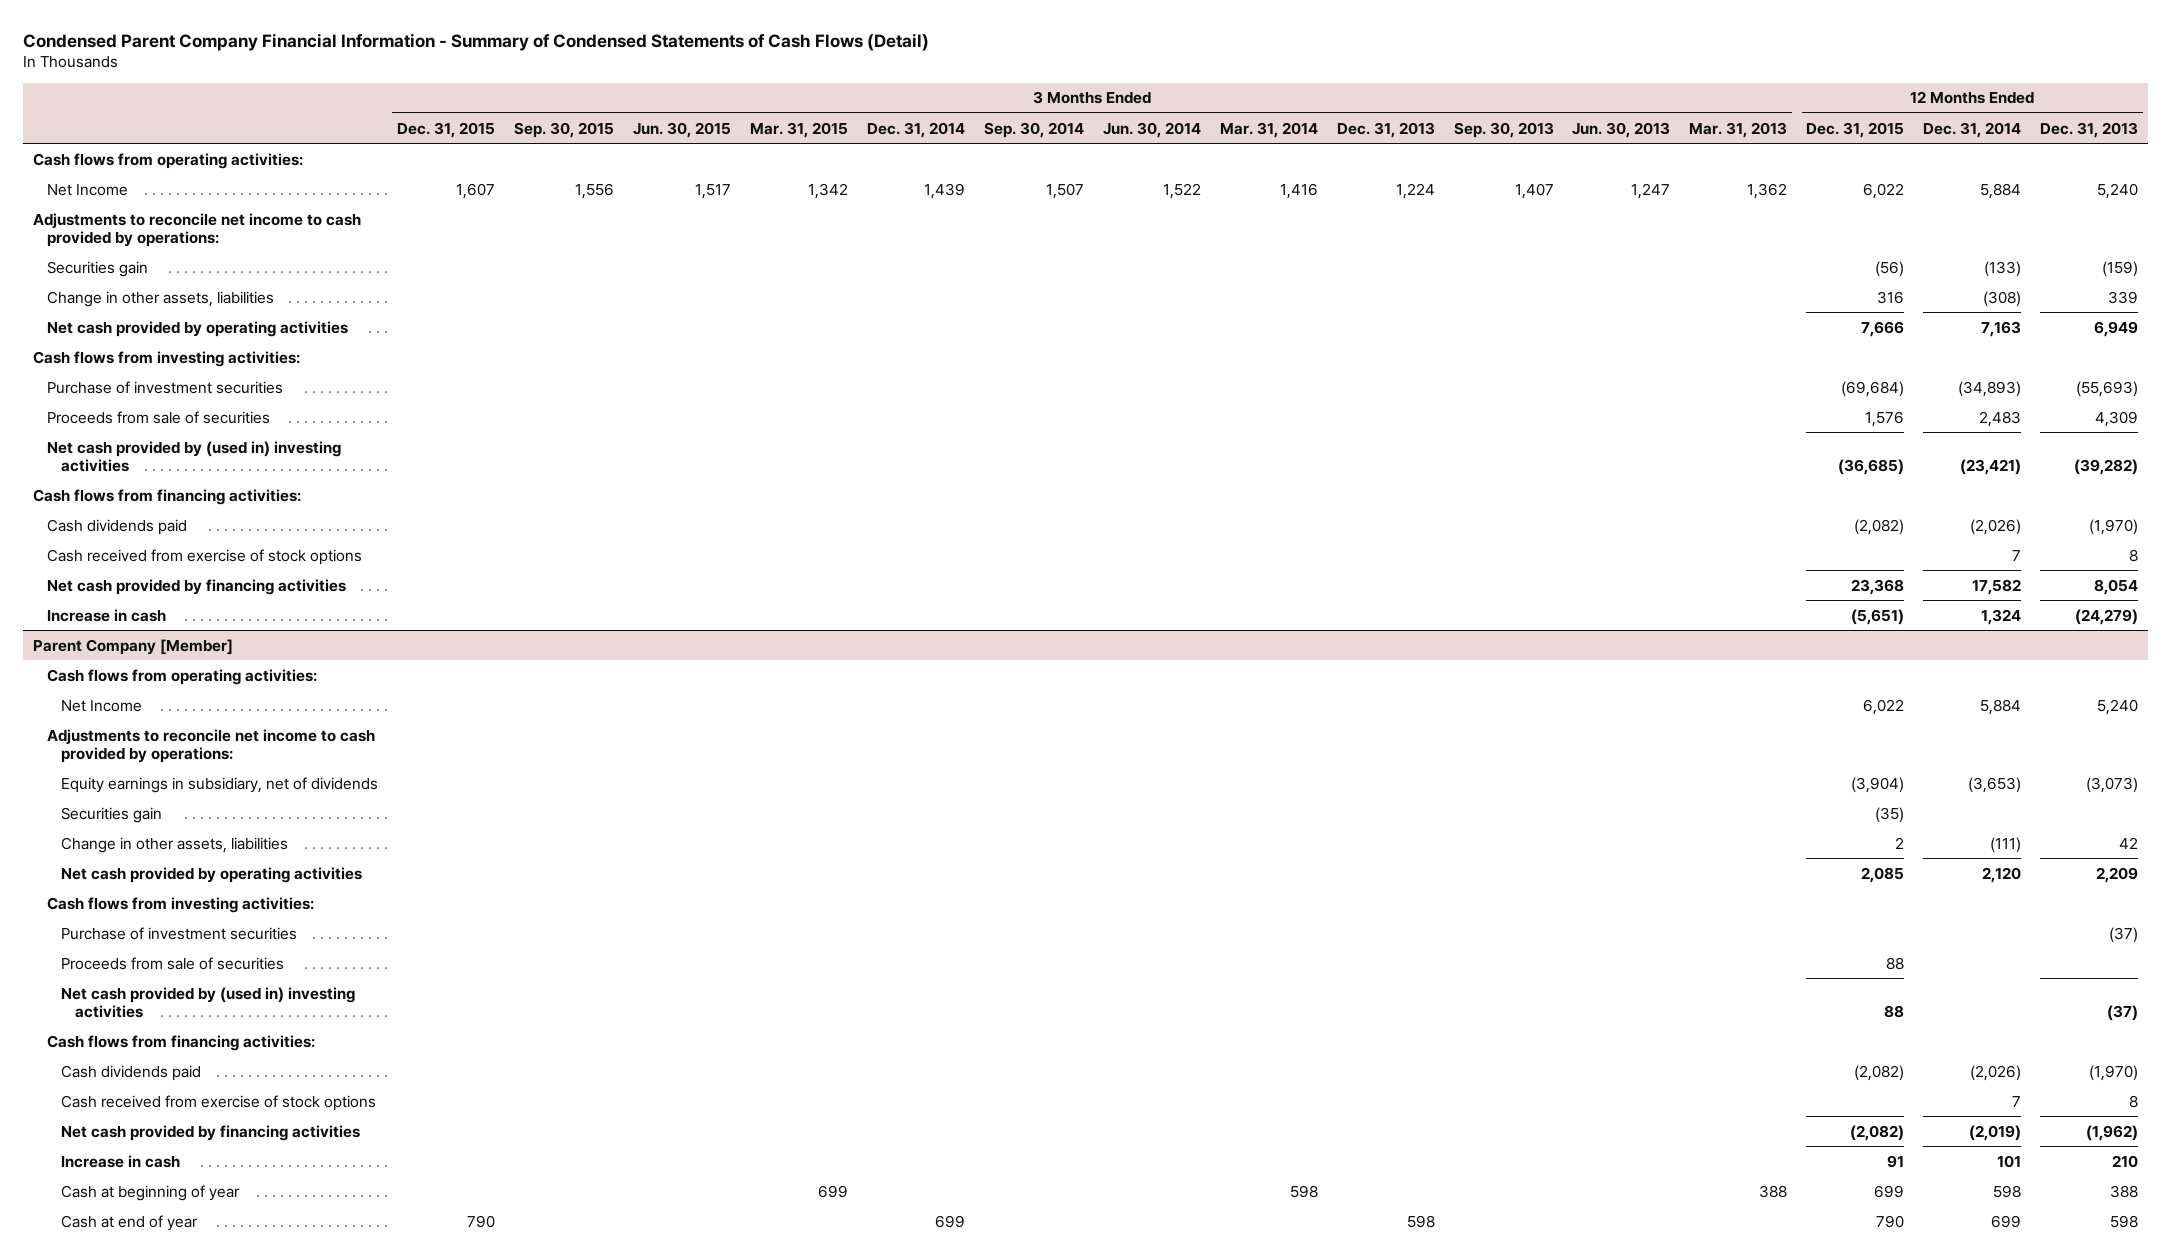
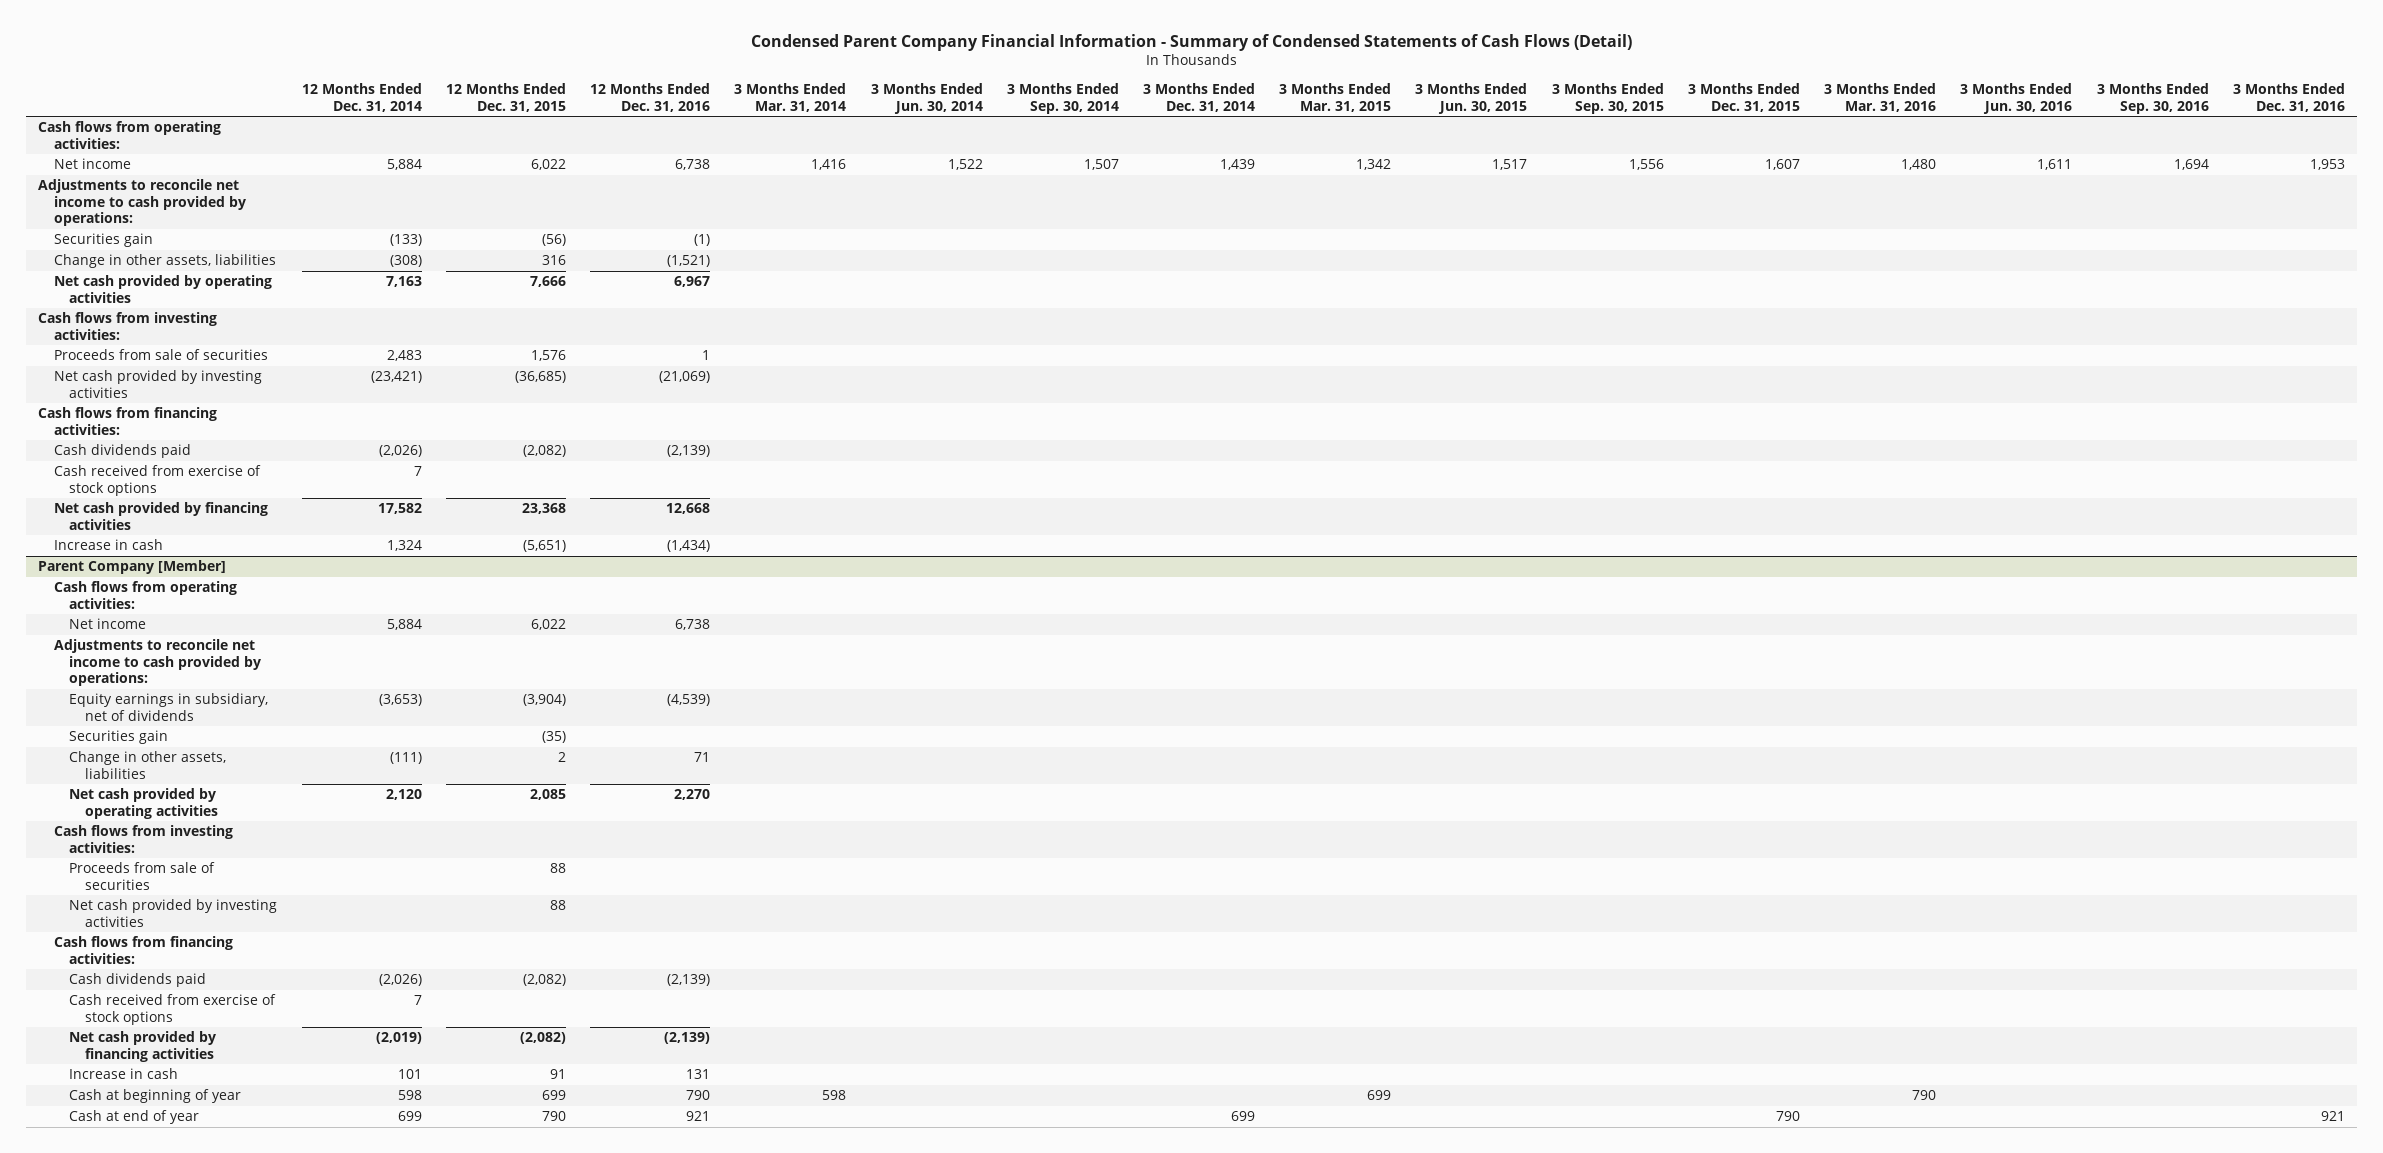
[1336,121,1435,138] Dec. 31, 2013 -> none
[1453,121,1554,138] Sep. 30, 2013 -> none
[1572,121,1671,138] Jun. 30, 2013 -> none
[1689,121,1788,138] Mar. 31, 2013 -> none
[2040,121,2139,138] Dec. 31, 2013 -> none
none -> [590,83,711,112] 12 Months Ended Dec. 31, 2016
none -> [1824,83,1937,112] 3 Months Ended Mar. 31, 2016
none -> [1960,83,2073,114] 3 Months Ended Jun. 30, 2016
none -> [2096,83,2209,114] 3 Months Ended Sep. 30, 2016
none -> [2232,83,2345,112] 3 Months Ended Dec. 31, 2016
[46,183,128,196] Net Income -> [53,158,131,170] Net income
[46,380,283,394] Purchase of investment securities -> none
[46,440,341,472] Net cash provided by (used in) investing activities -> [53,370,262,398] Net cash provided by investing activities
[61,699,143,712] Net Income -> [69,618,147,630] Net income
[61,926,298,940] Purchase of investment securities -> none
[61,986,356,1018] Net cash provided by (used in) investing activities -> [69,899,278,927] Net cash provided by investing activities

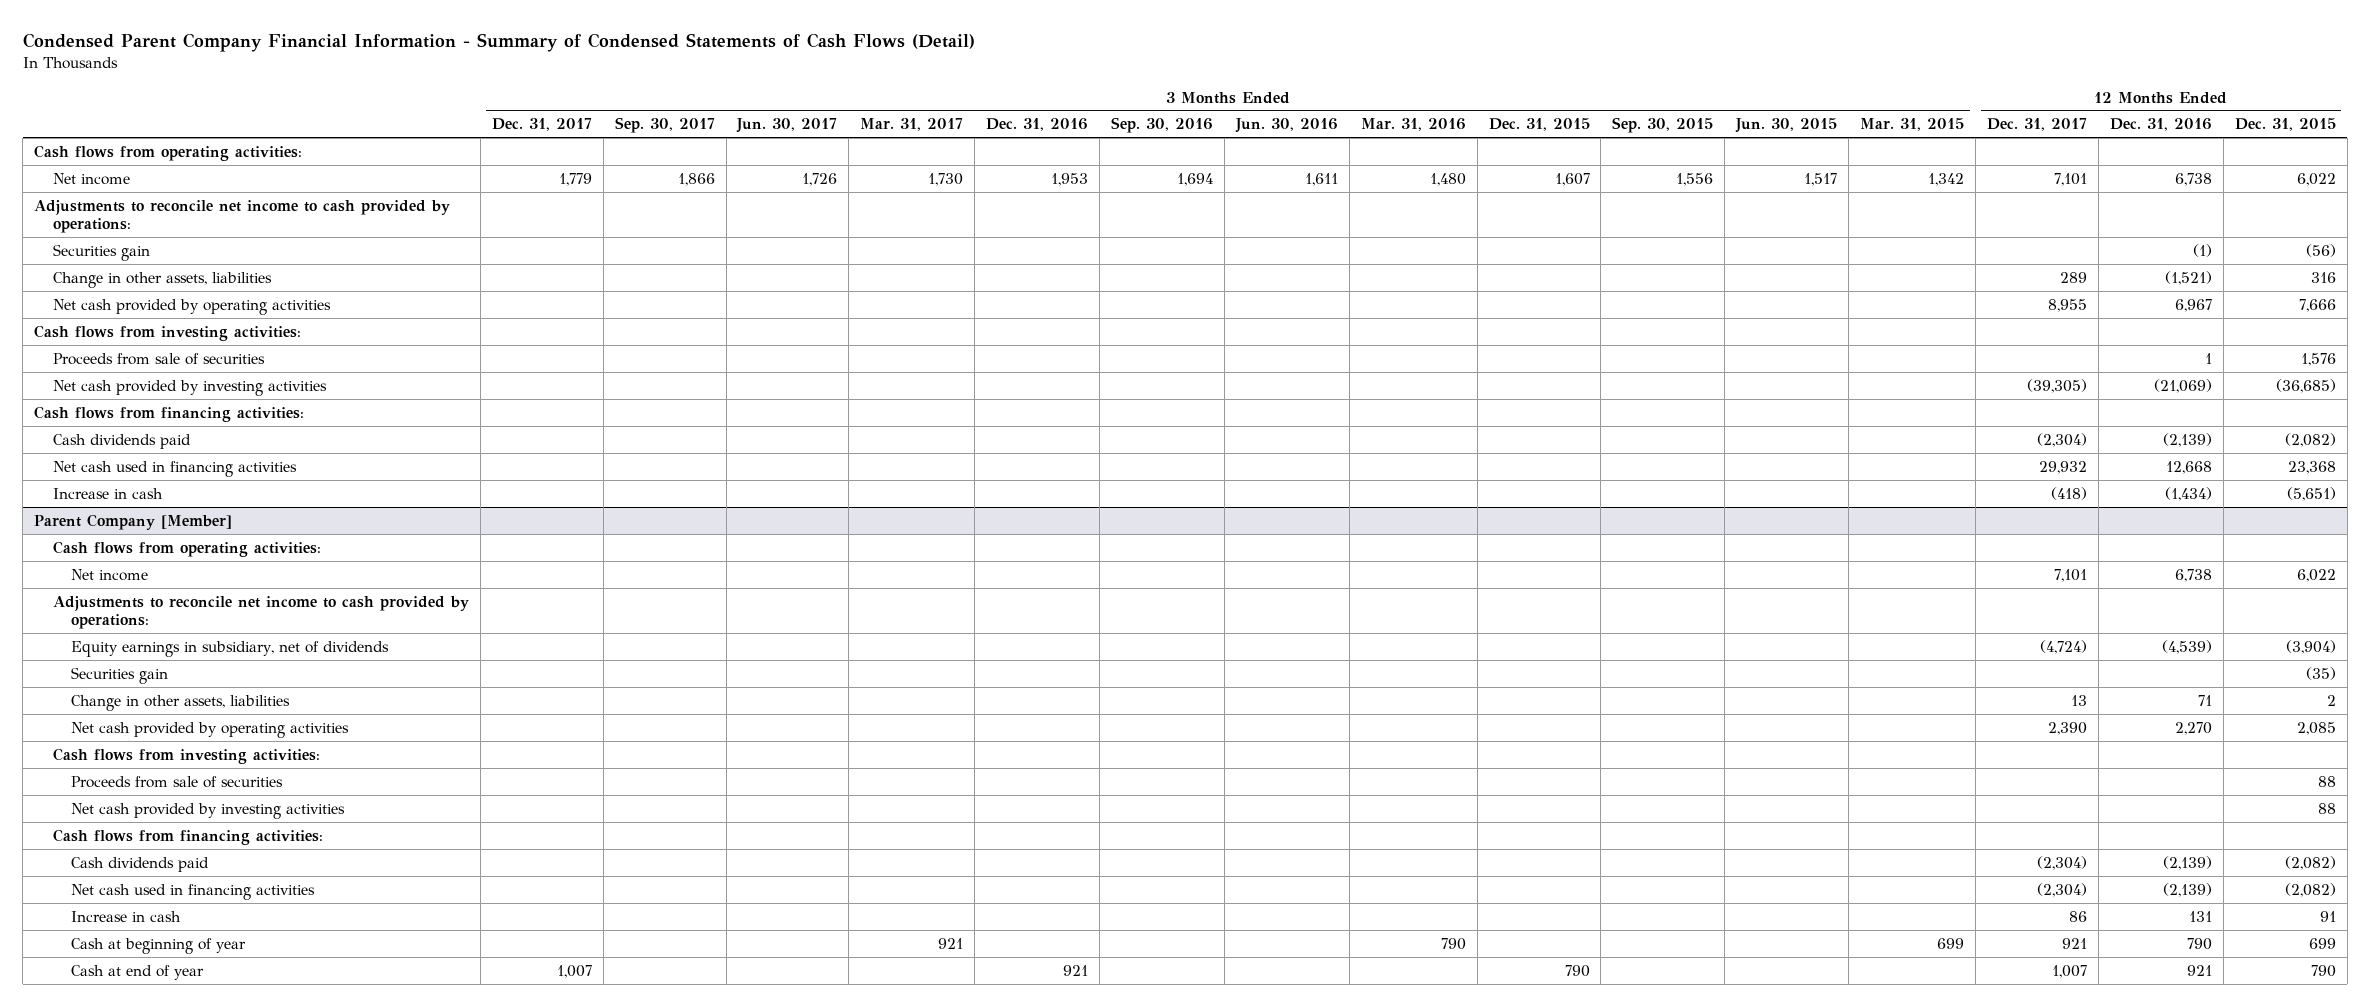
[301,83,422,112] 12 Months Ended Dec. 31, 2014 -> none
[734,83,847,112] 3 Months Ended Mar. 31, 2014 -> none
[870,83,983,114] 3 Months Ended Jun. 30, 2014 -> none
[1006,83,1119,114] 3 Months Ended Sep. 30, 2014 -> none
[1142,83,1255,112] 3 Months Ended Dec. 31, 2014 -> none
none -> [491,118,592,132] Dec. 31, 2017
none -> [614,117,715,134] Sep. 30, 2017
none -> [736,118,838,134] Jun. 30, 2017
none -> [860,118,964,132] Mar. 31, 2017
none -> [1986,118,2087,132] Dec. 31, 2017
[53,465,261,496] Cash received from exercise of stock options -> none
[53,502,268,530] Net cash provided by financing activities -> [52,460,297,477] Net cash used in financing activities
[69,994,277,1025] Cash received from exercise of stock options -> none
[69,1031,217,1062] Net cash provided by financing activities -> [71,883,316,900] Net cash used in financing activities

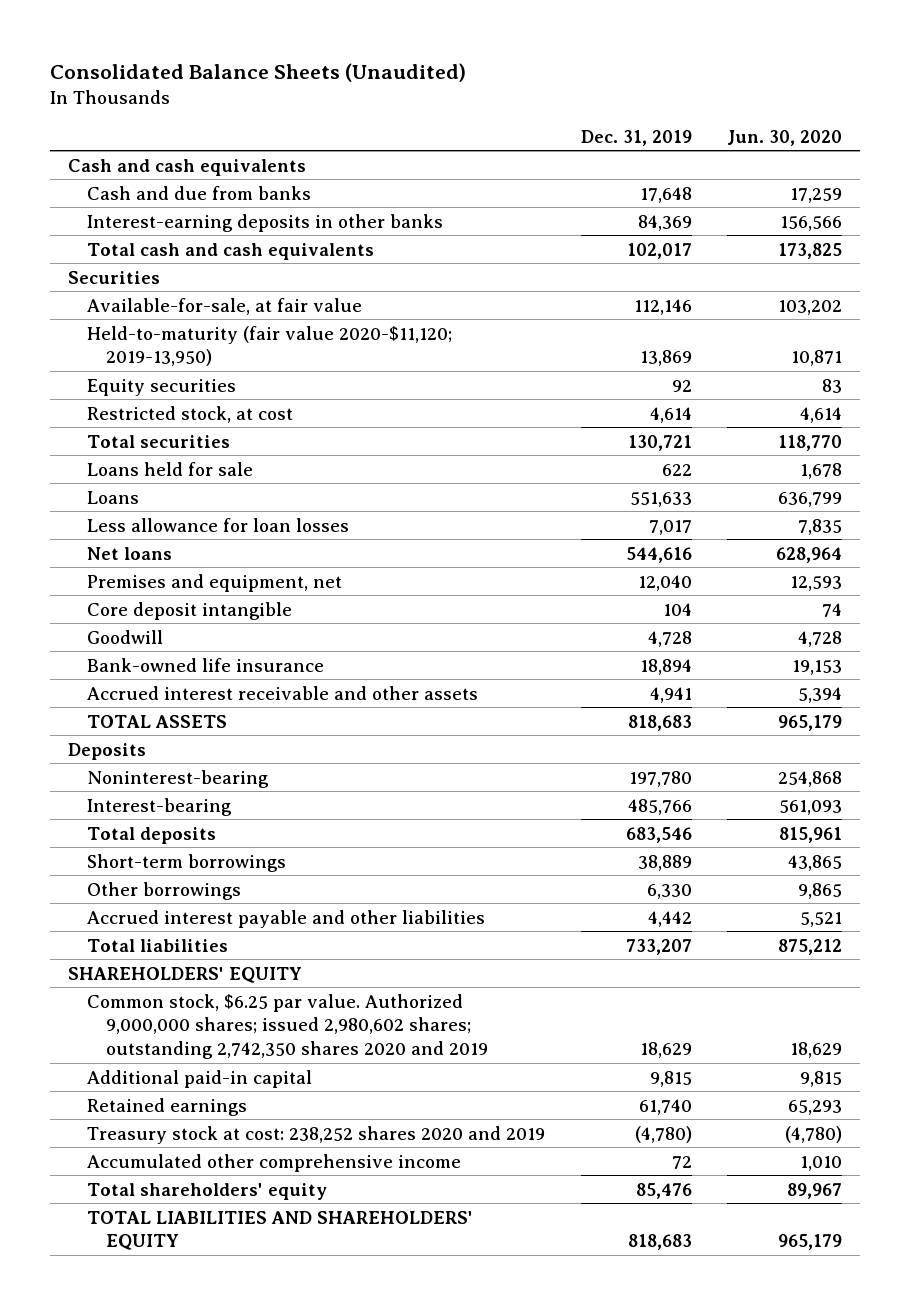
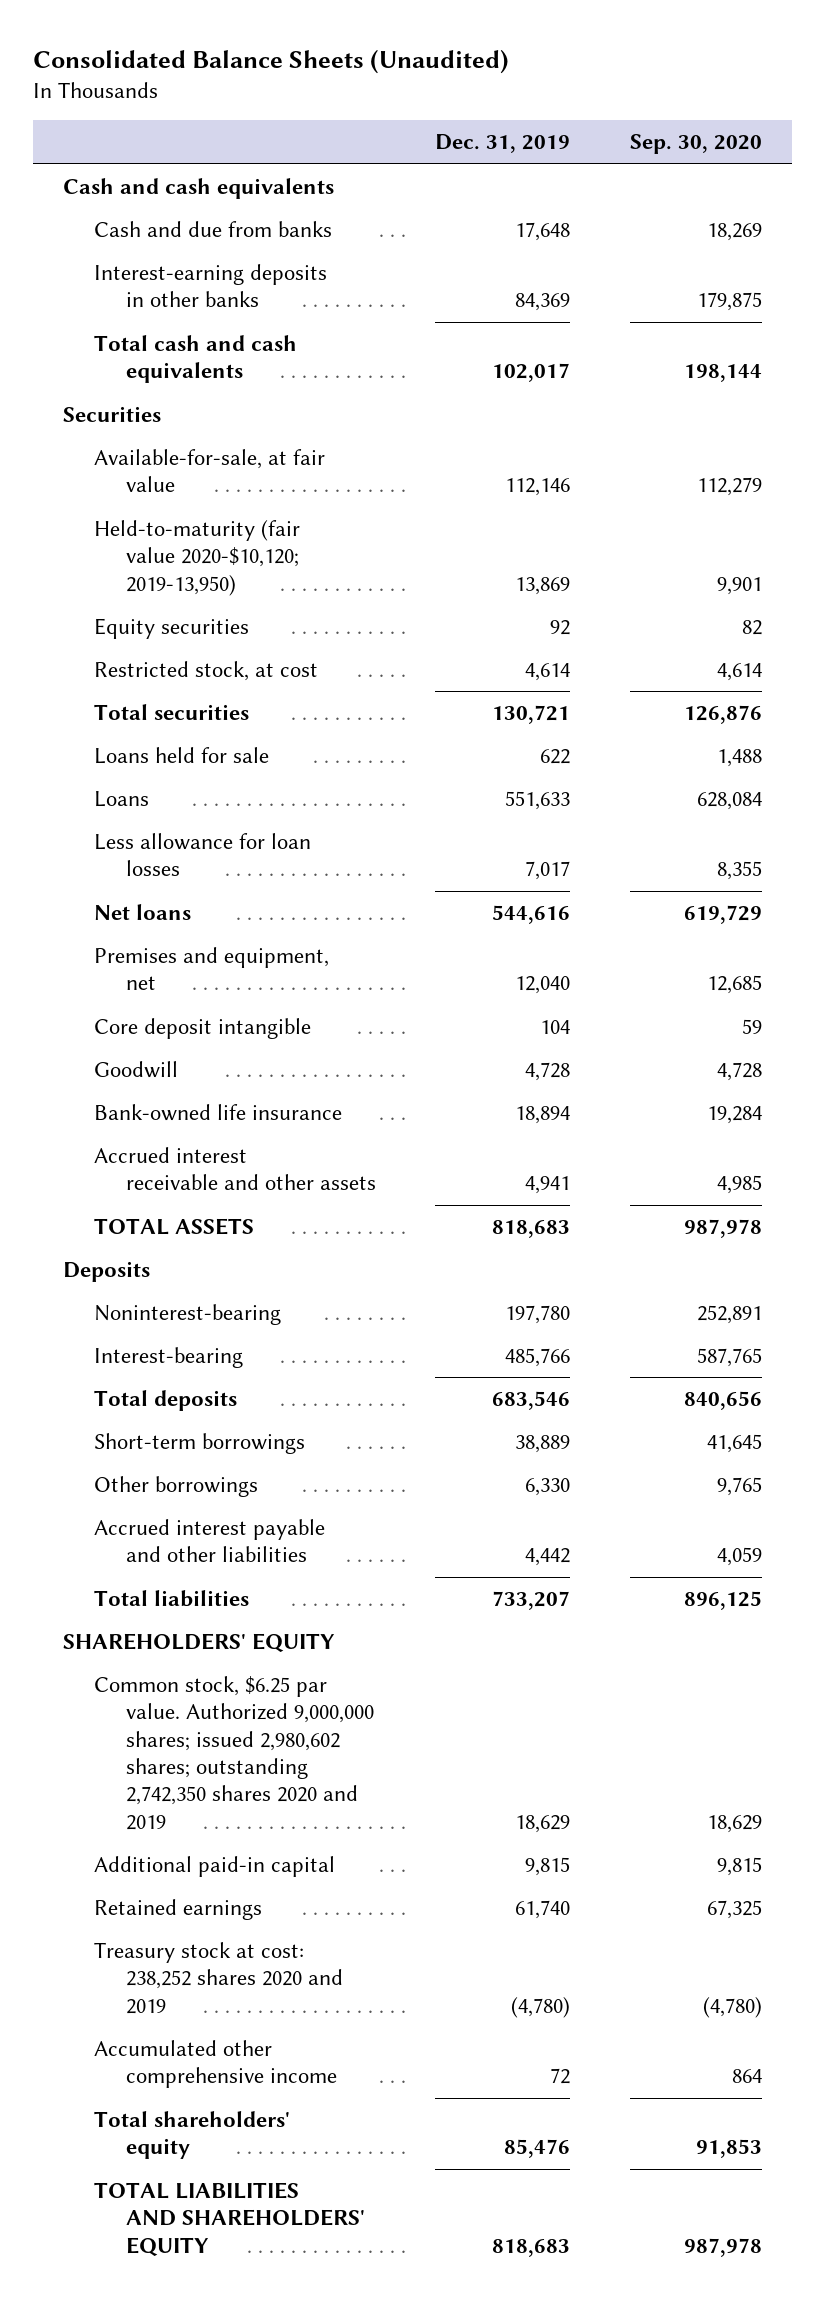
[727,129,843,146] Jun. 30, 2020 -> none
none -> [629,134,762,155] Sep. 30, 2020
[87,325,453,367] Held-to-maturity (fair value 2020-$11,120; 2019-13,950) -> [94,519,301,596] Held-to-maturity (fair value 2020-$10,120; 2019-13,950)

